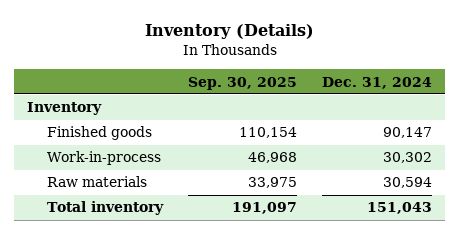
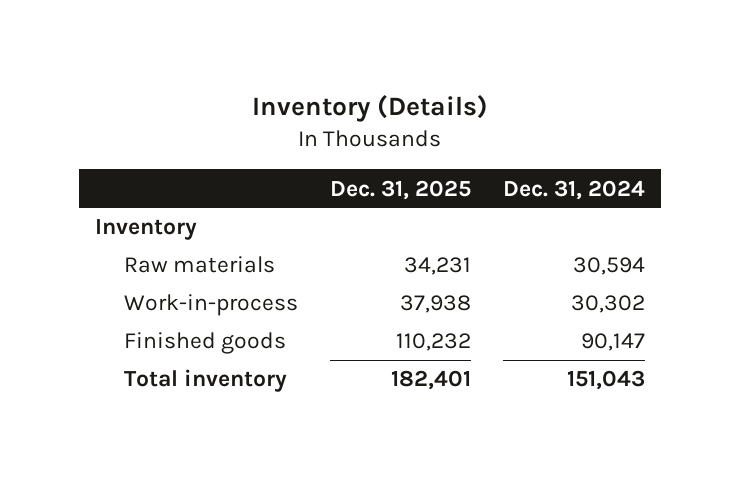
[188,76,298,90] Sep. 30, 2025 -> none
none -> [330,179,472,200] Dec. 31, 2025
[47,151,162,166] Work-in-process -> [124,294,299,317] Work-in-process
[47,126,153,141] Finished goods -> [124,332,287,355] Finished goods

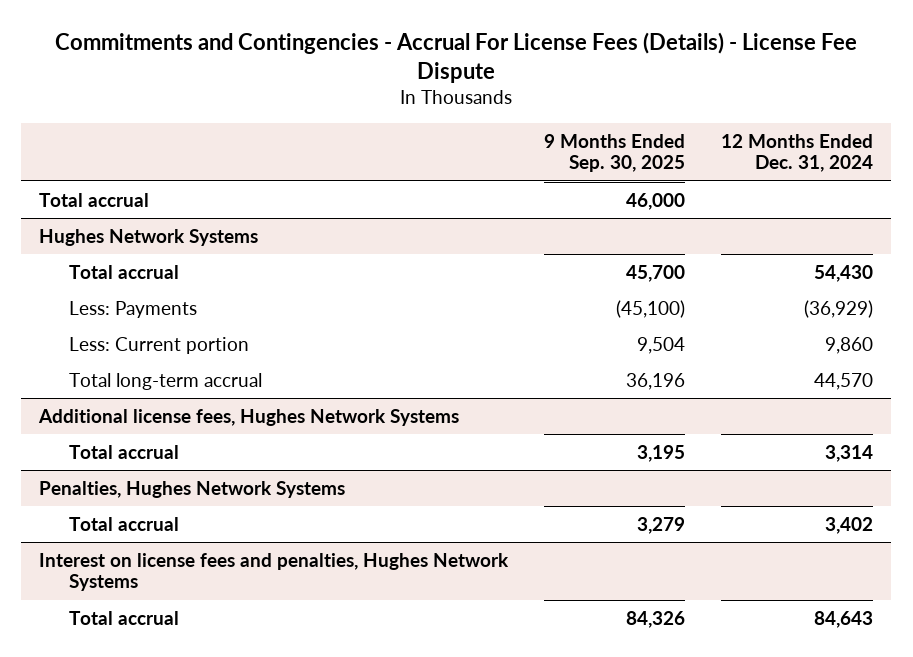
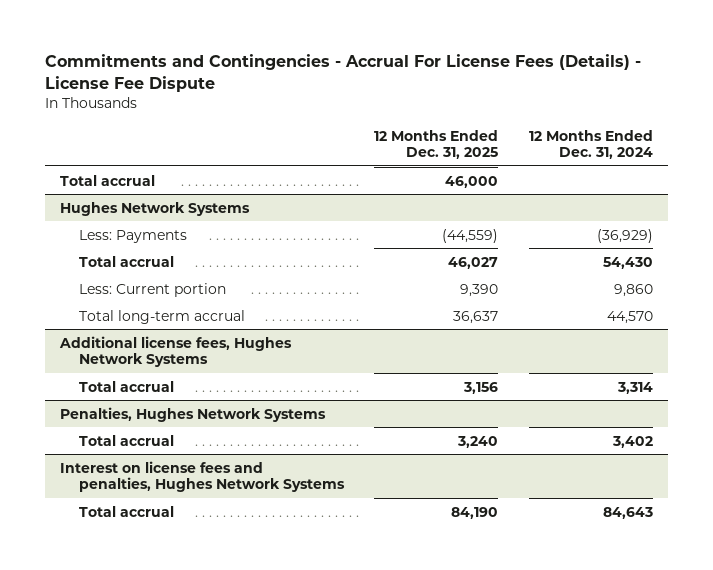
[544,133,686,173] 9 Months Ended Sep. 30, 2025 -> none
none -> [374,129,499,160] 12 Months Ended Dec. 31, 2025
[68,264,179,279] Total accrual -> [78,255,174,267] Total accrual

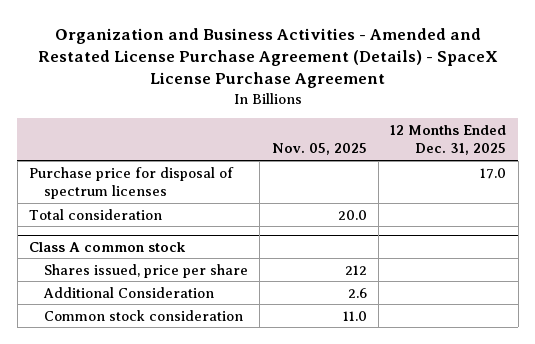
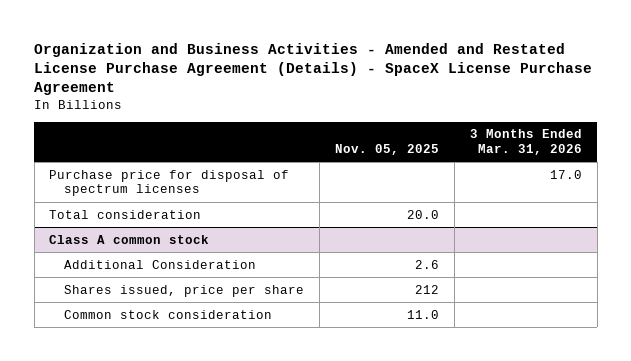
[390,124,507,156] 12 Months Ended Dec. 31, 2025 -> none
none -> [469,129,582,156] 3 Months Ended Mar. 31, 2026
[44,263,249,278] Shares issued, price per share -> [64,284,305,297] Shares issued, price per share

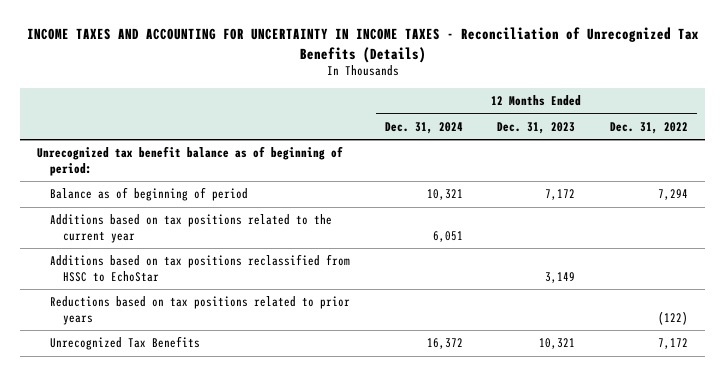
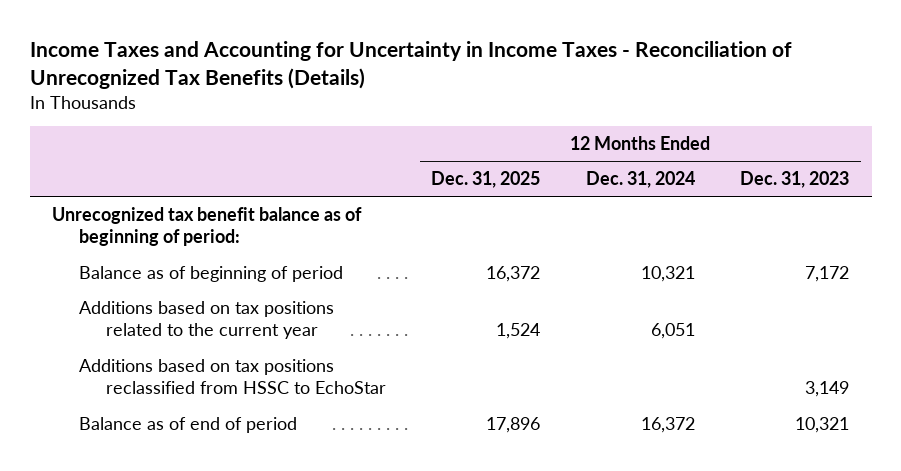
[26,27,699,63] INCOME TAXES AND ACCOUNTING FOR UNCERTAINTY IN INCOME TAXES - Reconciliation of Unrecognized Tax Benefits (Details) -> [29,41,792,89] Income Taxes and Accounting for Uncertainty in Income Taxes - Reconciliation of Unrecognized Tax Benefits (Details)
[609,121,688,134] Dec. 31, 2022 -> none
none -> [431,171,541,189] Dec. 31, 2025
[50,296,351,326] Reductions based on tax positions related to prior years -> none
[50,336,201,351] Unrecognized Tax Benefits -> [78,416,297,433] Balance as of end of period

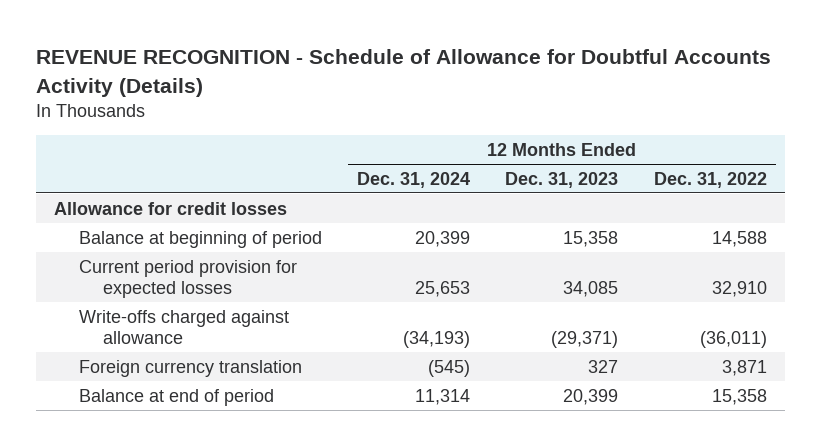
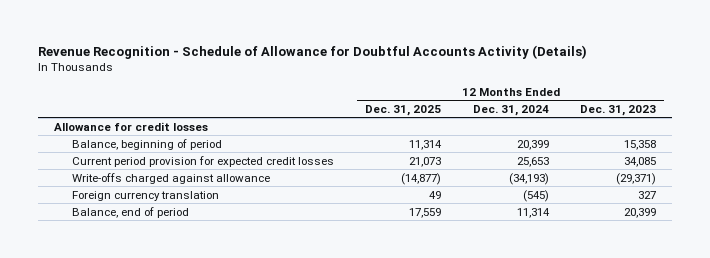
[36,49,772,97] REVENUE RECOGNITION - Schedule of Allowance for Doubtful Accounts Activity (Details) -> [38,45,588,60] Revenue Recognition - Schedule of Allowance for Doubtful Accounts Activity (Details)
[653,171,767,188] Dec. 31, 2022 -> none
none -> [365,104,442,116] Dec. 31, 2025
[78,230,322,248] Balance at beginning of period -> [71,138,222,150] Balance, beginning of period
[78,259,297,298] Current period provision for expected losses -> [71,155,334,167] Current period provision for expected credit losses
[78,388,274,406] Balance at end of period -> [71,206,189,218] Balance, end of period

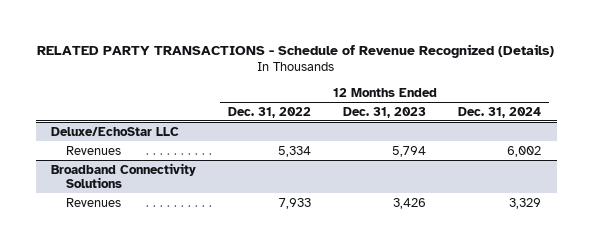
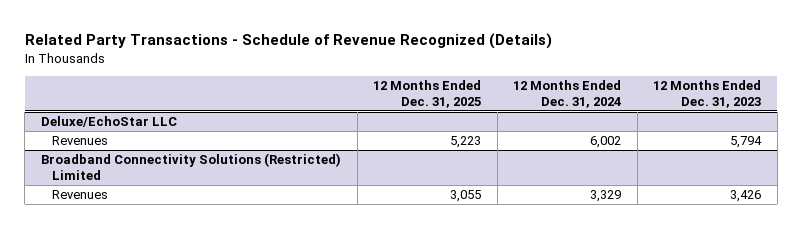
[37,43,555,58] RELATED PARTY TRANSACTIONS - Schedule of Revenue Recognized (Details) -> [24,33,552,50] Related Party Transactions - Schedule of Revenue Recognized (Details)
[228,106,312,118] Dec. 31, 2022 -> none
none -> [373,80,482,108] 12 Months Ended Dec. 31, 2025
[51,162,197,188] Broadband Connectivity Solutions -> [40,153,341,180] Broadband Connectivity Solutions (Restricted) Limited

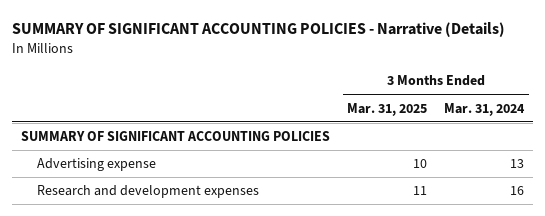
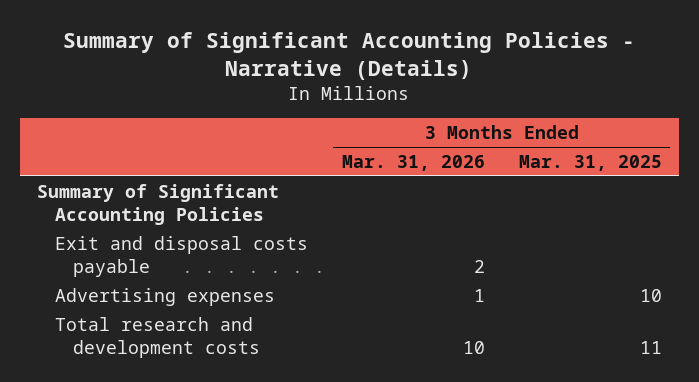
[11,21,505,37] SUMMARY OF SIGNIFICANT ACCOUNTING POLICIES - Narrative (Details) -> [63,31,636,80] Summary of Significant Accounting Policies - Narrative (Details)
[444,102,526,116] Mar. 31, 2024 -> none
none -> [341,154,485,171] Mar. 31, 2026
[20,131,330,142] SUMMARY OF SIGNIFICANT ACCOUNTING POLICIES -> [36,183,279,225] Summary of Significant Accounting Policies
none -> [54,235,308,277] Exit and disposal costs payable
[36,158,156,172] Advertising expense -> [54,287,275,306] Advertising expenses
[36,185,259,199] Research and development expenses -> [54,316,260,358] Total research and development costs

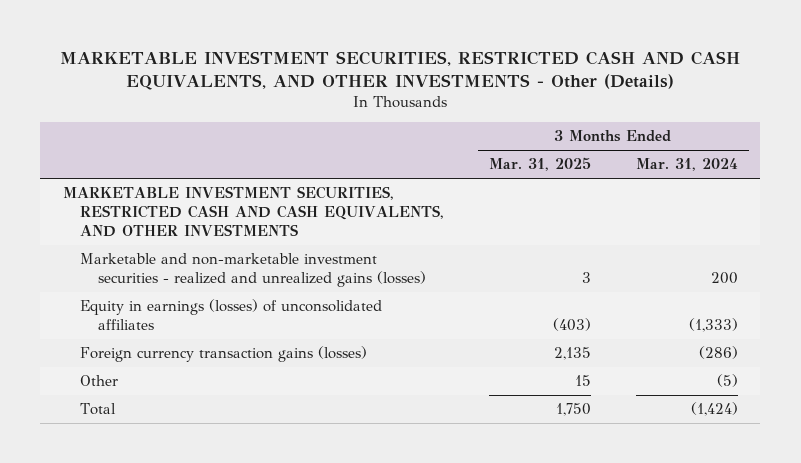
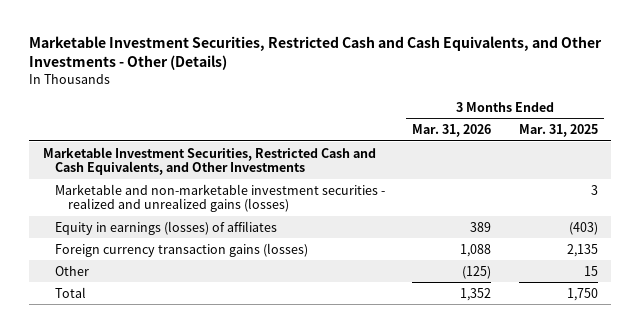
[60,50,741,90] MARKETABLE INVESTMENT SECURITIES, RESTRICTED CASH AND CASH EQUIVALENTS, AND OTHER INVESTMENTS - Other (Details) -> [29,36,603,71] Marketable Investment Securities, Restricted Cash and Cash Equivalents, and Other Investments - Other (Details)
[635,158,738,172] Mar. 31, 2024 -> none
none -> [412,124,492,138] Mar. 31, 2026
[62,186,445,238] MARKETABLE INVESTMENT SECURITIES, RESTRICTED CASH AND CASH EQUIVALENTS, AND OTHER INVESTMENTS -> [42,146,376,175] Marketable Investment Securities, Restricted Cash and Cash Equivalents, and Other Investments
[80,299,383,331] Equity in earnings (losses) of unconsolidated affiliates -> [55,220,278,235] Equity in earnings (losses) of affiliates

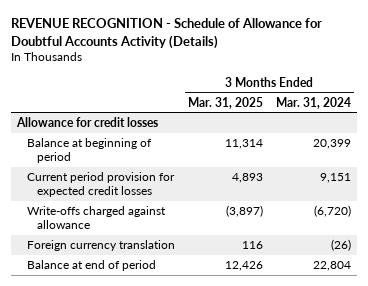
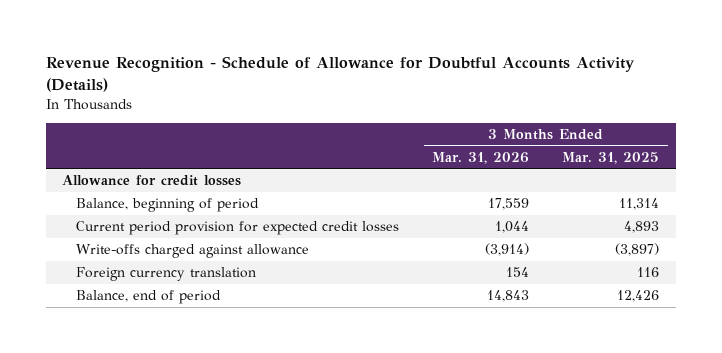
[10,18,322,49] REVENUE RECOGNITION - Schedule of Allowance for Doubtful Accounts Activity (Details) -> [45,55,635,92] Revenue Recognition - Schedule of Allowance for Doubtful Accounts Activity (Details)
[275,96,351,109] Mar. 31, 2024 -> none
none -> [432,151,530,164] Mar. 31, 2026
[26,138,152,164] Balance at beginning of period -> [76,198,260,213] Balance, beginning of period
[26,260,156,272] Balance at end of period -> [76,290,222,305] Balance, end of period

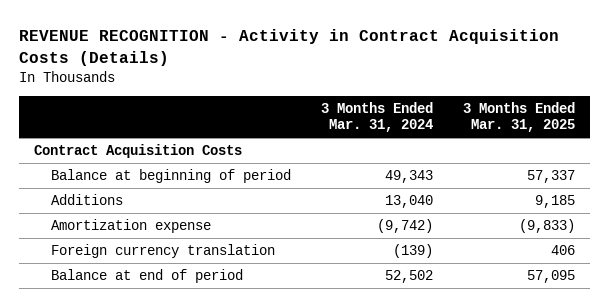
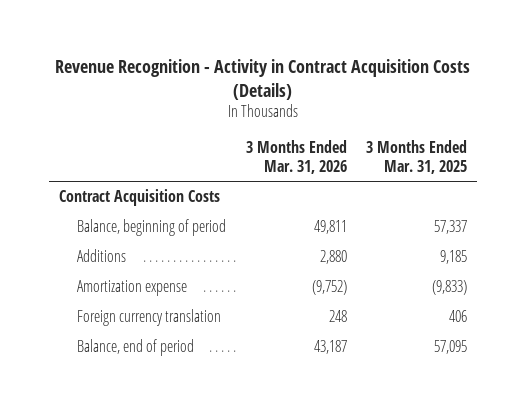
[19,29,560,66] REVENUE RECOGNITION - Activity in Contract Acquisition Costs (Details) -> [55,58,471,100] Revenue Recognition - Activity in Contract Acquisition Costs (Details)
[321,101,434,133] 3 Months Ended Mar. 31, 2024 -> none
none -> [245,139,347,175] 3 Months Ended Mar. 31, 2026
[51,169,292,184] Balance at beginning of period -> [77,219,227,237] Balance, beginning of period
[51,269,244,284] Balance at end of period -> [77,339,195,357] Balance, end of period

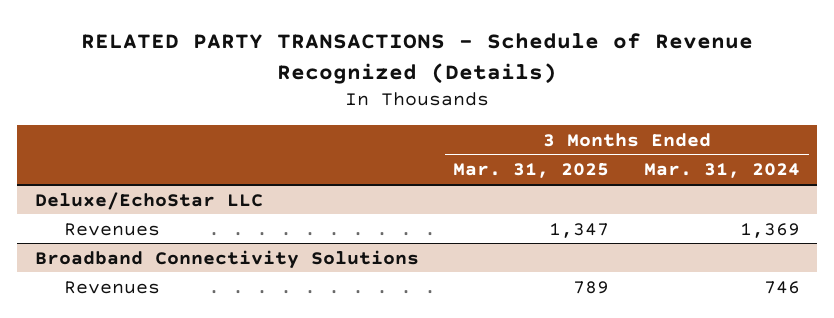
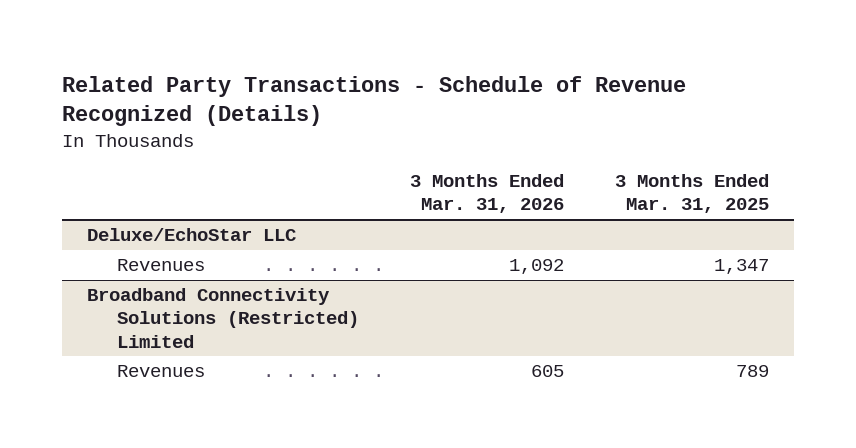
[81,32,754,84] RELATED PARTY TRANSACTIONS - Schedule of Revenue Recognized (Details) -> [62,75,687,127] Related Party Transactions - Schedule of Revenue Recognized (Details)
[643,163,800,179] Mar. 31, 2024 -> none
none -> [409,174,564,214] 3 Months Ended Mar. 31, 2026
[34,249,419,269] Broadband Connectivity Solutions -> [87,288,359,348] Broadband Connectivity Solutions (Restricted) Limited

